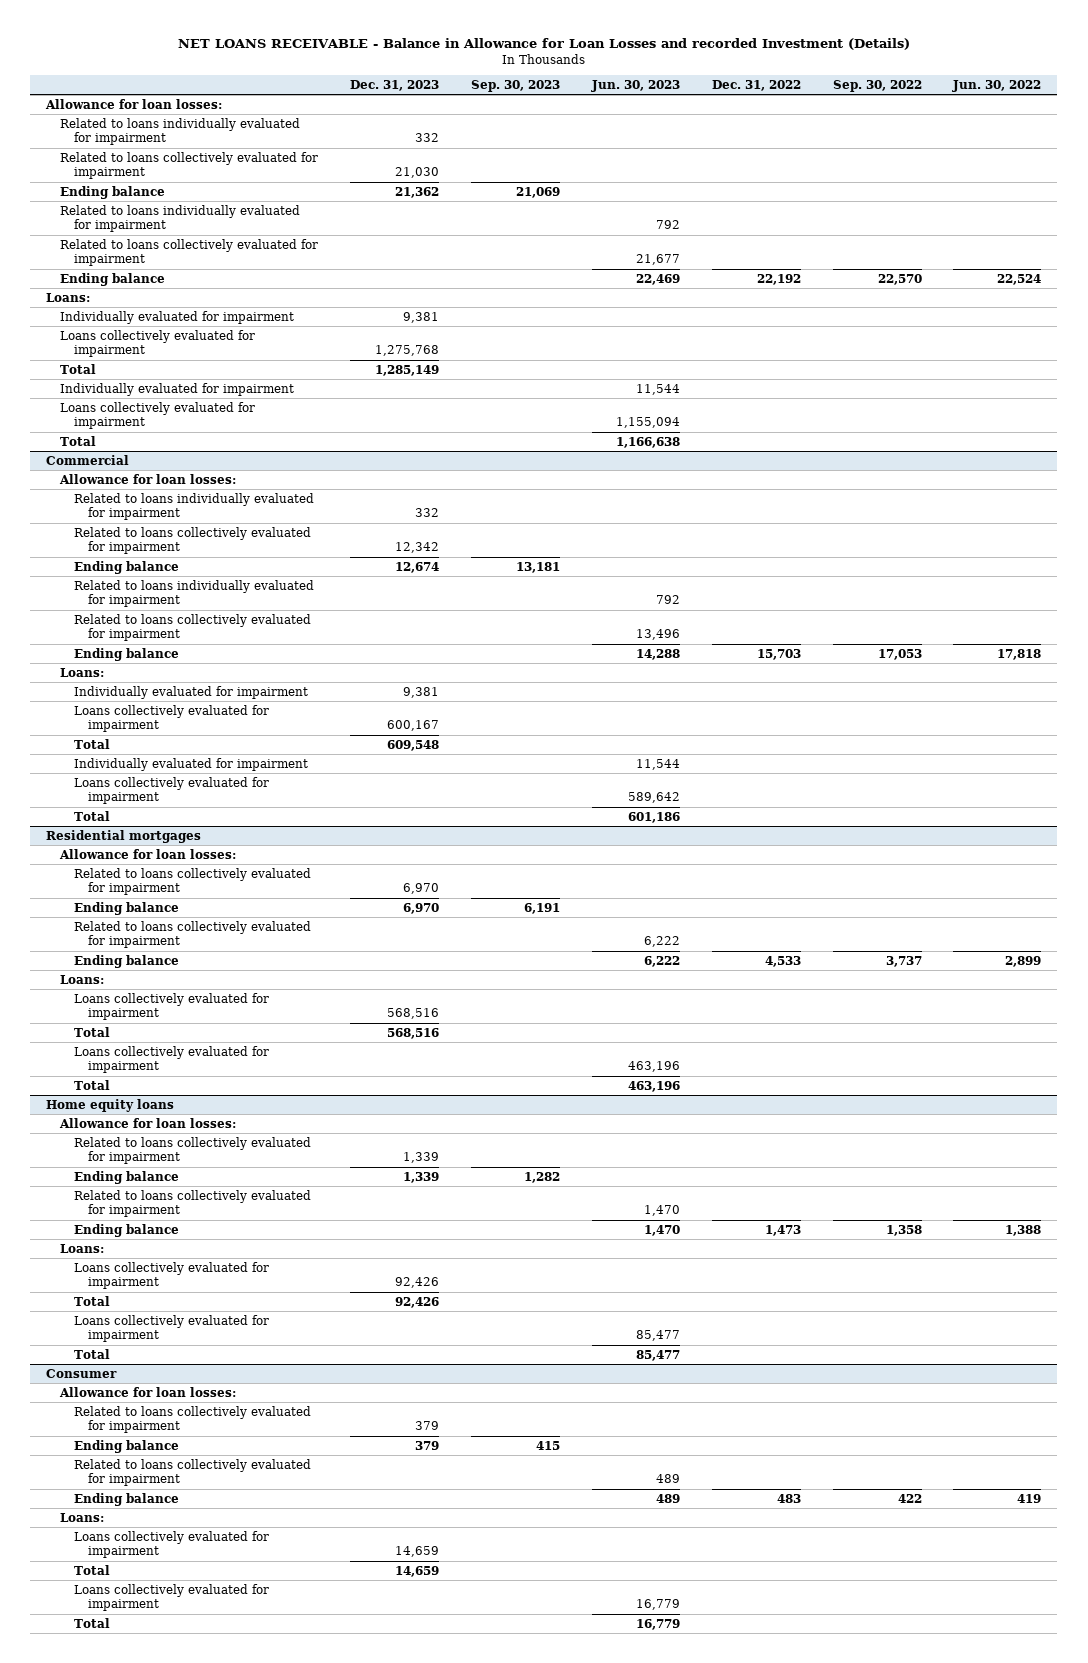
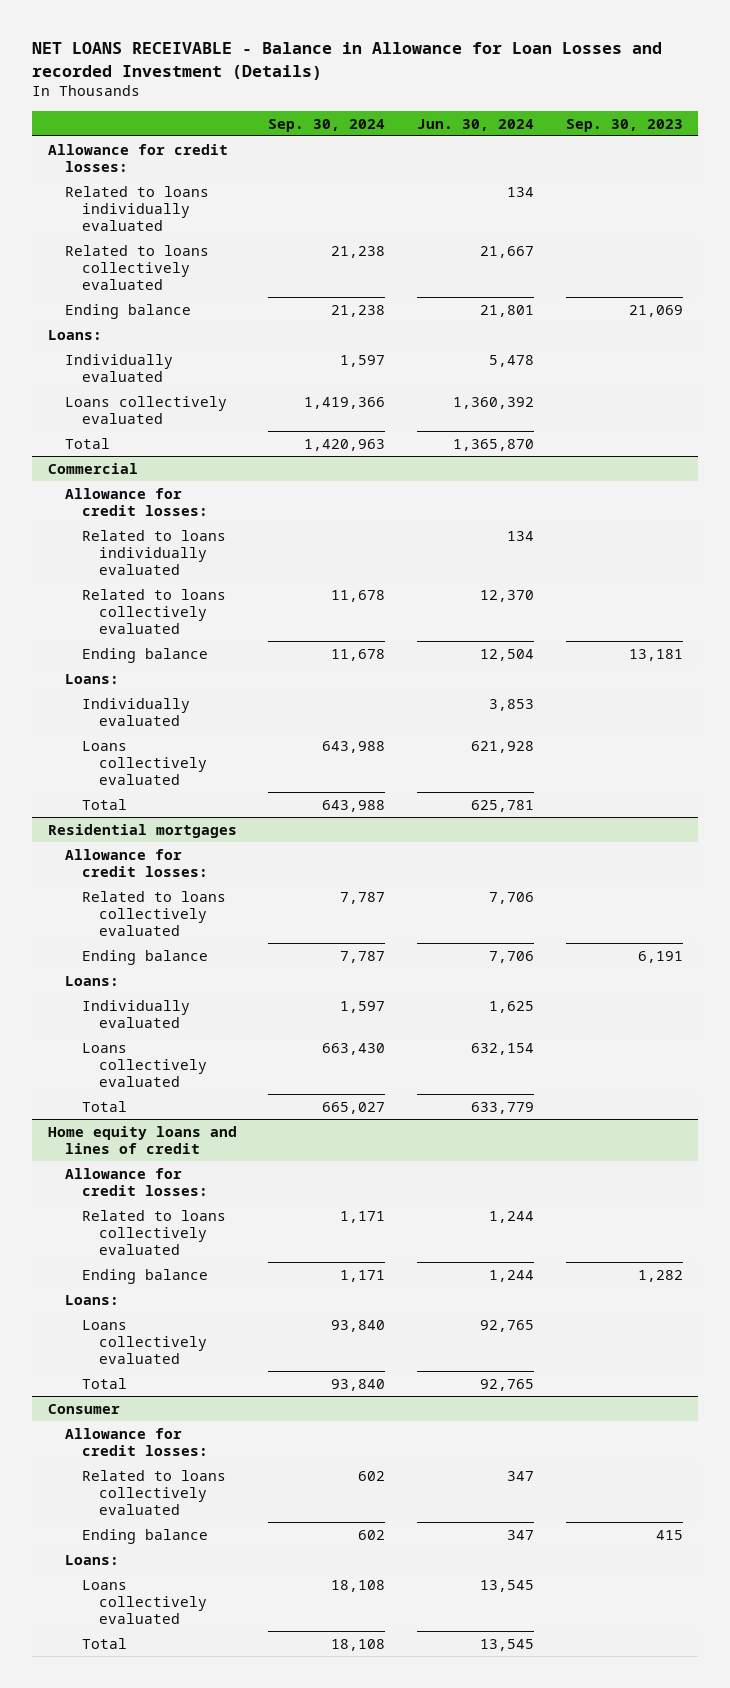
[350,79,440,91] Dec. 31, 2023 -> none
[590,79,680,92] Jun. 30, 2023 -> none
[711,79,801,91] Dec. 31, 2022 -> none
[832,79,922,92] Sep. 30, 2022 -> none
[952,79,1042,92] Jun. 30, 2022 -> none
none -> [268,118,386,132] Sep. 30, 2024
none -> [417,118,535,131] Jun. 30, 2024
[45,98,223,109] Allowance for loan losses: -> [47,143,228,172] Allowance for credit losses:
[60,117,301,146] Related to loans individually evaluated for impairment -> [64,185,209,231] Related to loans individually evaluated
[60,151,319,180] Related to loans collectively evaluated for impairment -> [64,244,209,290] Related to loans collectively evaluated
[60,204,301,233] Related to loans individually evaluated for impairment -> none
[60,238,319,267] Related to loans collectively evaluated for impairment -> none
[60,272,166,286] Ending balance -> none
[60,363,97,374] Total -> none
[60,382,295,396] Individually evaluated for impairment -> none
[60,401,256,430] Loans collectively evaluated for impairment -> none
[60,310,295,324] Individually evaluated for impairment -> [64,353,173,382] Individually evaluated
[60,329,256,358] Loans collectively evaluated for impairment -> [64,395,227,424] Loans collectively evaluated
[59,473,237,484] Allowance for loan losses: -> [64,487,208,516] Allowance for credit losses:
[73,492,314,521] Related to loans individually evaluated for impairment -> [81,529,226,575] Related to loans individually evaluated
[73,526,311,555] Related to loans collectively evaluated for impairment -> [81,588,226,634] Related to loans collectively evaluated
[73,579,314,608] Related to loans individually evaluated for impairment -> none
[73,613,311,642] Related to loans collectively evaluated for impairment -> none
[73,647,179,661] Ending balance -> none
[73,738,110,749] Total -> none
[73,757,308,771] Individually evaluated for impairment -> none
[73,776,269,805] Loans collectively evaluated for impairment -> none
[73,685,308,699] Individually evaluated for impairment -> [81,697,190,726] Individually evaluated
[73,704,269,733] Loans collectively evaluated for impairment -> [81,740,207,785] Loans collectively evaluated
[59,848,237,859] Allowance for loan losses: -> [64,848,208,877] Allowance for credit losses:
[73,867,311,896] Related to loans collectively evaluated for impairment -> [81,890,226,936] Related to loans collectively evaluated
[73,920,311,949] Related to loans collectively evaluated for impairment -> none
[73,954,179,968] Ending balance -> none
[73,1026,110,1037] Total -> none
[73,1045,269,1074] Loans collectively evaluated for impairment -> none
none -> [81,999,190,1028] Individually evaluated
[73,992,269,1021] Loans collectively evaluated for impairment -> [81,1042,207,1087] Loans collectively evaluated
[46,1098,175,1112] Home equity loans -> [47,1125,237,1154] Home equity loans and lines of credit
[59,1117,237,1128] Allowance for loan losses: -> [64,1167,208,1196] Allowance for credit losses:
[73,1136,311,1165] Related to loans collectively evaluated for impairment -> [81,1209,226,1255] Related to loans collectively evaluated
[73,1189,311,1218] Related to loans collectively evaluated for impairment -> none
[73,1223,179,1237] Ending balance -> none
[73,1295,110,1306] Total -> none
[73,1314,269,1343] Loans collectively evaluated for impairment -> none
[73,1261,269,1290] Loans collectively evaluated for impairment -> [81,1319,207,1364] Loans collectively evaluated
[59,1386,237,1397] Allowance for loan losses: -> [64,1427,208,1456] Allowance for credit losses:
[73,1405,311,1434] Related to loans collectively evaluated for impairment -> [81,1469,226,1515] Related to loans collectively evaluated
[73,1458,311,1487] Related to loans collectively evaluated for impairment -> none
[73,1492,179,1506] Ending balance -> none
[73,1564,110,1575] Total -> none
[73,1583,269,1612] Loans collectively evaluated for impairment -> none
[73,1530,269,1559] Loans collectively evaluated for impairment -> [81,1579,207,1624] Loans collectively evaluated

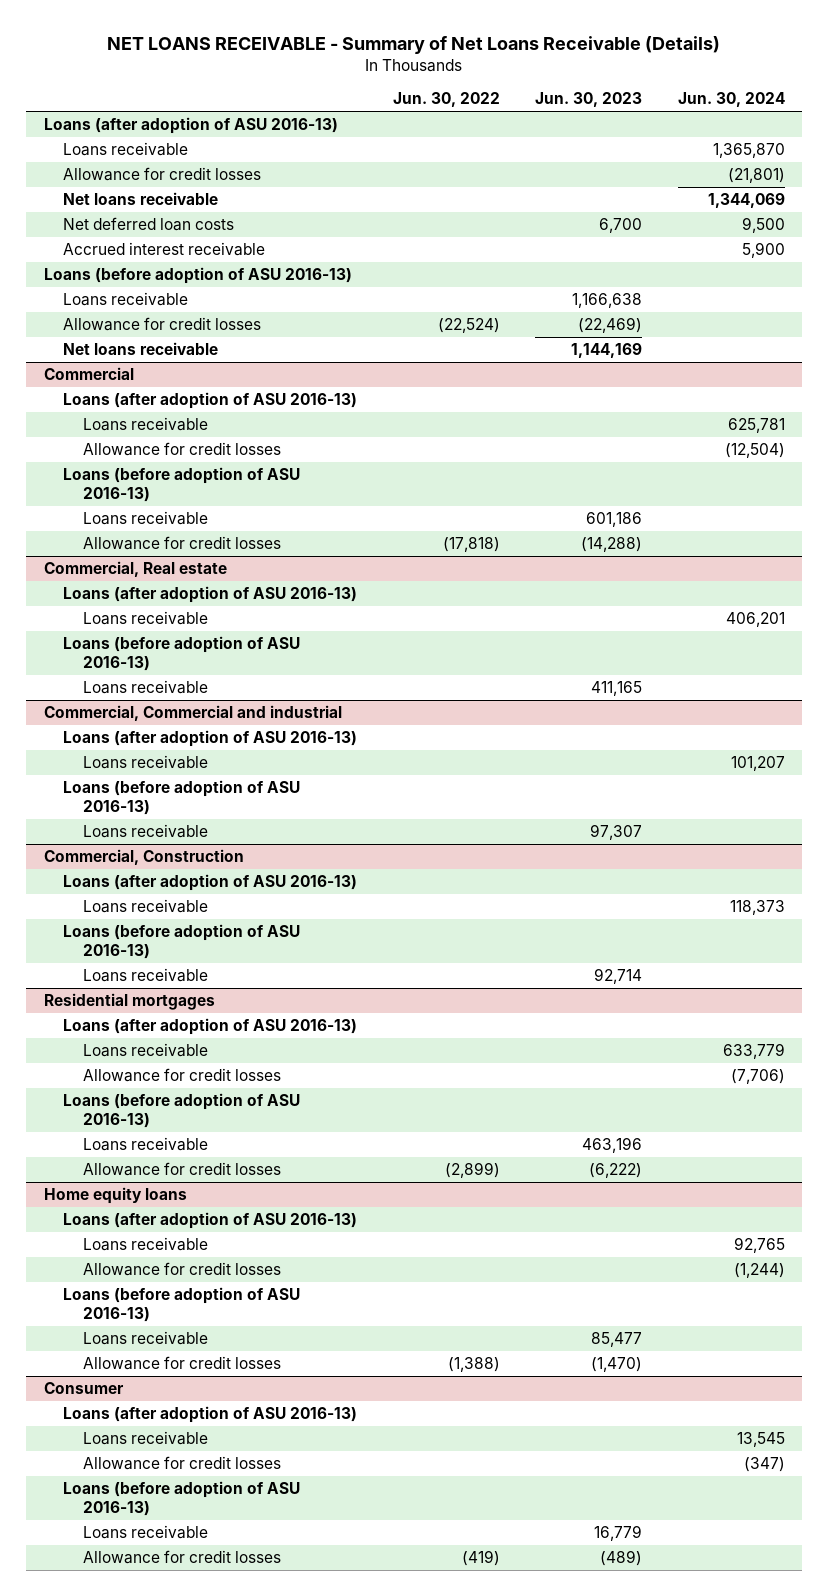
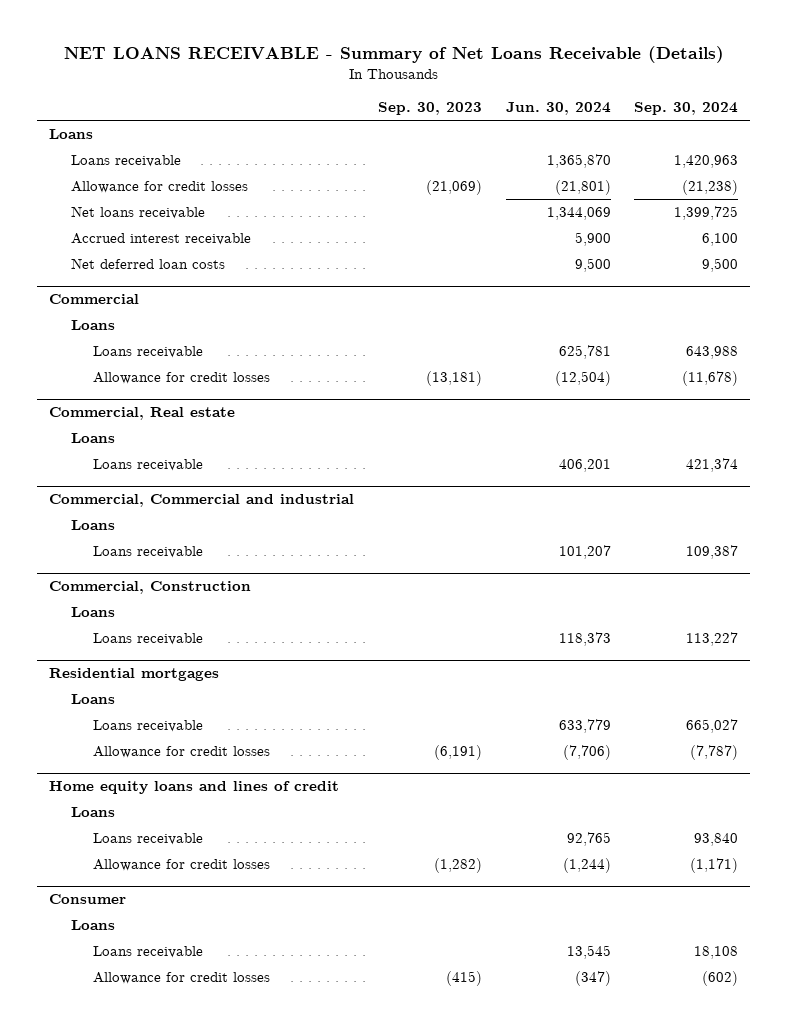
[392,92,500,108] Jun. 30, 2022 -> none
[535,92,643,108] Jun. 30, 2023 -> none
none -> [377,101,482,115] Sep. 30, 2023
none -> [634,101,739,115] Sep. 30, 2024
[43,117,338,135] Loans (after adoption of ASU 2016-13) -> [48,129,93,140] Loans
[43,267,352,285] Loans (before adoption of ASU 2016-13) -> none
[63,292,189,307] Loans receivable -> none
[63,317,262,332] Allowance for credit losses -> none
[63,342,219,356] Net loans receivable -> none
[63,217,235,232] Net deferred loan costs -> [70,258,225,270] Net deferred loan costs
[63,392,358,410] Loans (after adoption of ASU 2016-13) -> [70,320,115,331] Loans
[63,467,301,503] Loans (before adoption of ASU 2016-13) -> none
[82,511,208,526] Loans receivable -> none
[82,536,281,551] Allowance for credit losses -> none
[63,586,358,604] Loans (after adoption of ASU 2016-13) -> [70,433,115,444] Loans
[63,636,301,672] Loans (before adoption of ASU 2016-13) -> none
[82,680,208,695] Loans receivable -> none
[63,730,358,748] Loans (after adoption of ASU 2016-13) -> [70,520,115,531] Loans
[63,780,301,816] Loans (before adoption of ASU 2016-13) -> none
[82,824,208,839] Loans receivable -> none
[63,874,358,892] Loans (after adoption of ASU 2016-13) -> [70,607,115,618] Loans
[63,924,301,960] Loans (before adoption of ASU 2016-13) -> none
[82,968,208,983] Loans receivable -> none
[63,1018,358,1036] Loans (after adoption of ASU 2016-13) -> [70,694,115,705] Loans
[63,1093,301,1129] Loans (before adoption of ASU 2016-13) -> none
[82,1137,208,1152] Loans receivable -> none
[82,1162,281,1177] Allowance for credit losses -> none
[43,1187,187,1205] Home equity loans -> [48,781,339,795] Home equity loans and lines of credit
[63,1212,358,1230] Loans (after adoption of ASU 2016-13) -> [70,807,115,818] Loans
[63,1287,301,1323] Loans (before adoption of ASU 2016-13) -> none
[82,1331,208,1346] Loans receivable -> none
[82,1356,281,1371] Allowance for credit losses -> none
[63,1406,358,1424] Loans (after adoption of ASU 2016-13) -> [70,920,115,931] Loans
[63,1481,301,1517] Loans (before adoption of ASU 2016-13) -> none
[82,1525,208,1540] Loans receivable -> none
[82,1550,281,1565] Allowance for credit losses -> none

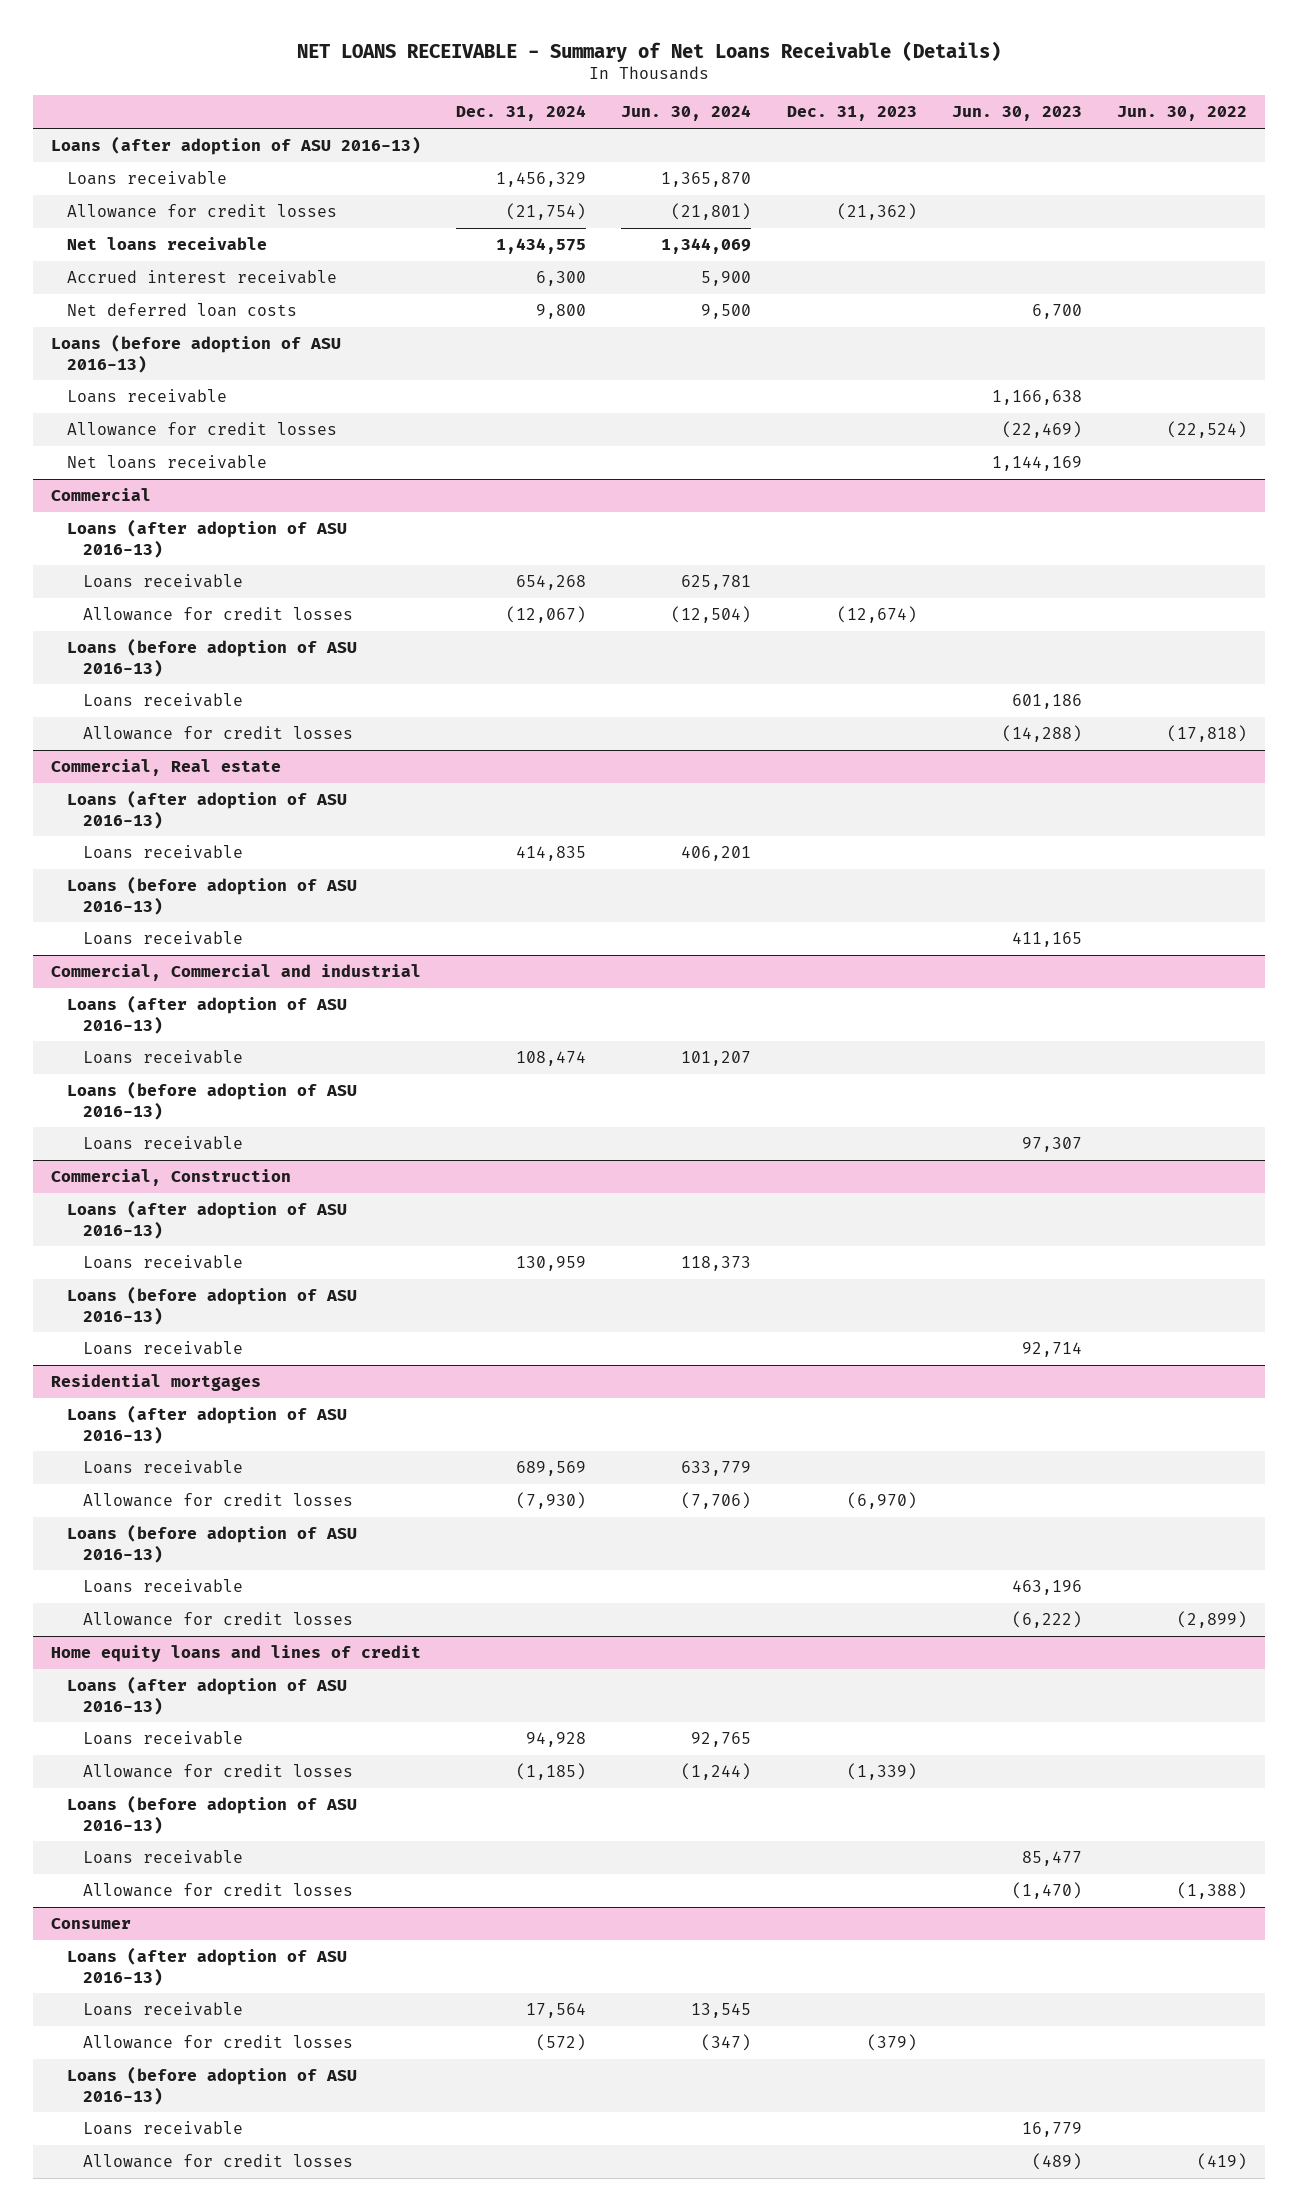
[377,101,482,115] Sep. 30, 2023 -> none
[634,101,739,115] Sep. 30, 2024 -> none
none -> [455,105,586,122] Dec. 31, 2024
none -> [786,106,917,122] Dec. 31, 2023
none -> [951,106,1082,122] Jun. 30, 2023
none -> [1117,106,1248,122] Jun. 30, 2022
[48,129,93,140] Loans -> [50,136,421,156] Loans (after adoption of ASU 2016-13)
none -> [50,334,341,373] Loans (before adoption of ASU 2016-13)
none -> [66,389,227,404] Loans receivable
none -> [66,422,337,437] Allowance for credit losses
none -> [66,455,267,470] Net loans receivable
[70,320,115,331] Loans -> [66,519,347,558] Loans (after adoption of ASU 2016-13)
none -> [66,638,357,677] Loans (before adoption of ASU 2016-13)
none -> [83,693,244,708] Loans receivable
none -> [83,726,354,741] Allowance for credit losses
[70,433,115,444] Loans -> [66,790,347,829] Loans (after adoption of ASU 2016-13)
none -> [66,876,357,915] Loans (before adoption of ASU 2016-13)
none -> [83,931,244,946] Loans receivable
[70,520,115,531] Loans -> [66,995,347,1034] Loans (after adoption of ASU 2016-13)
none -> [66,1081,357,1120] Loans (before adoption of ASU 2016-13)
none -> [83,1136,244,1151] Loans receivable
[70,607,115,618] Loans -> [66,1200,347,1239] Loans (after adoption of ASU 2016-13)
none -> [66,1286,357,1325] Loans (before adoption of ASU 2016-13)
none -> [83,1341,244,1356] Loans receivable
[70,694,115,705] Loans -> [66,1405,347,1444] Loans (after adoption of ASU 2016-13)
none -> [66,1524,357,1563] Loans (before adoption of ASU 2016-13)
none -> [83,1579,244,1594] Loans receivable
none -> [83,1612,354,1627] Allowance for credit losses
[70,807,115,818] Loans -> [66,1676,347,1715] Loans (after adoption of ASU 2016-13)
none -> [66,1795,357,1834] Loans (before adoption of ASU 2016-13)
none -> [83,1850,244,1865] Loans receivable
none -> [83,1883,354,1898] Allowance for credit losses
[70,920,115,931] Loans -> [66,1947,347,1986] Loans (after adoption of ASU 2016-13)
none -> [66,2066,357,2105] Loans (before adoption of ASU 2016-13)
none -> [83,2121,244,2136] Loans receivable
none -> [83,2154,354,2169] Allowance for credit losses

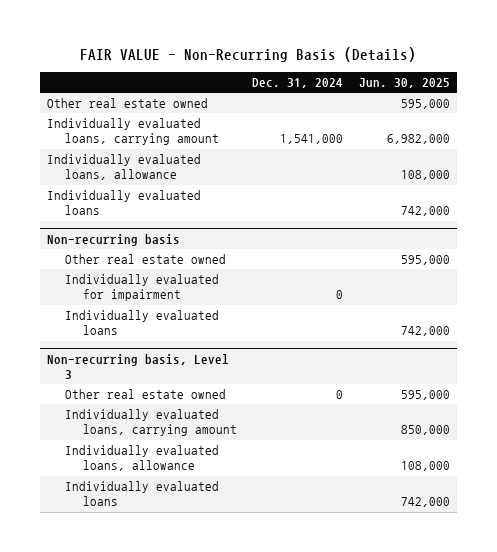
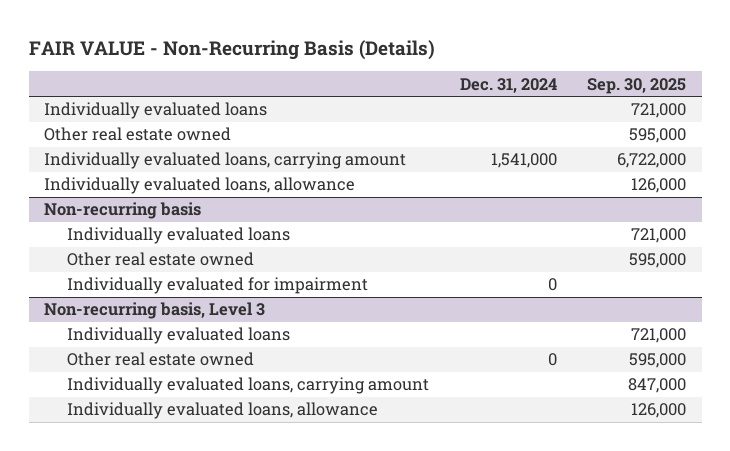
[358,78,450,89] Jun. 30, 2025 -> none
none -> [587,77,687,94] Sep. 30, 2025
[47,190,202,216] Individually evaluated loans -> [44,102,268,120] Individually evaluated loans
[65,310,220,336] Individually evaluated loans -> [67,227,291,245] Individually evaluated loans
[65,481,220,507] Individually evaluated loans -> [67,327,291,345] Individually evaluated loans

